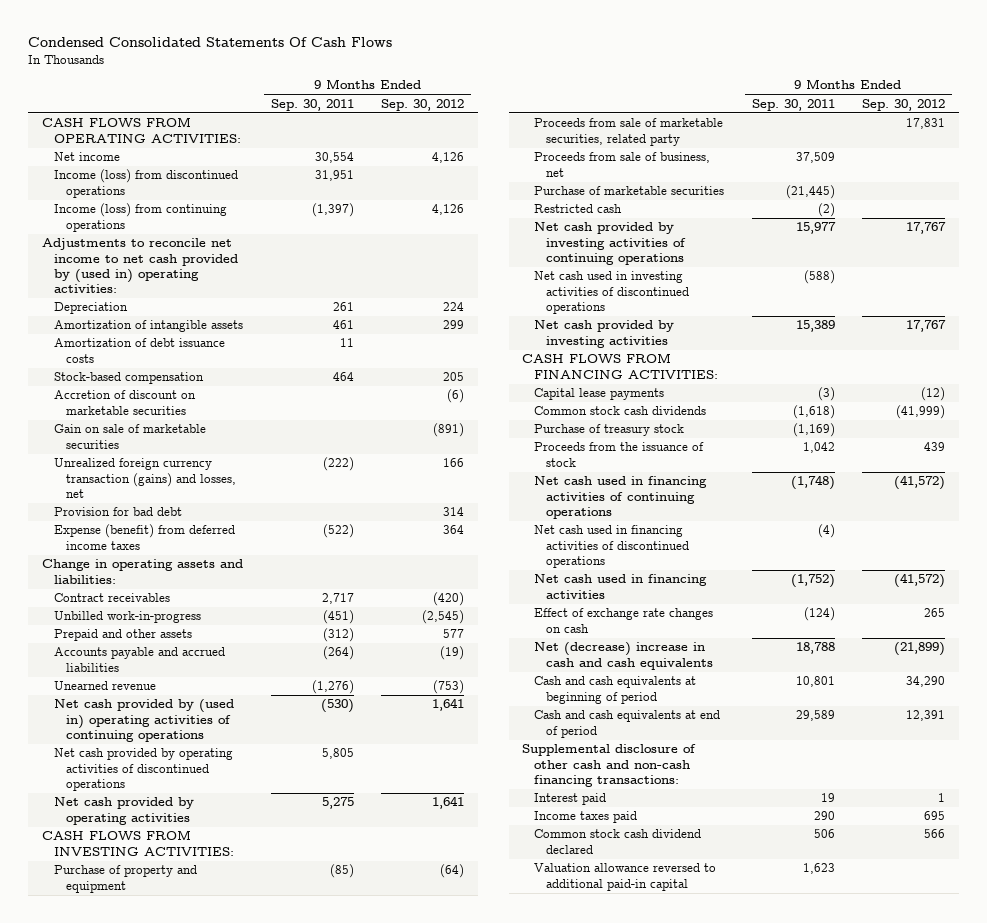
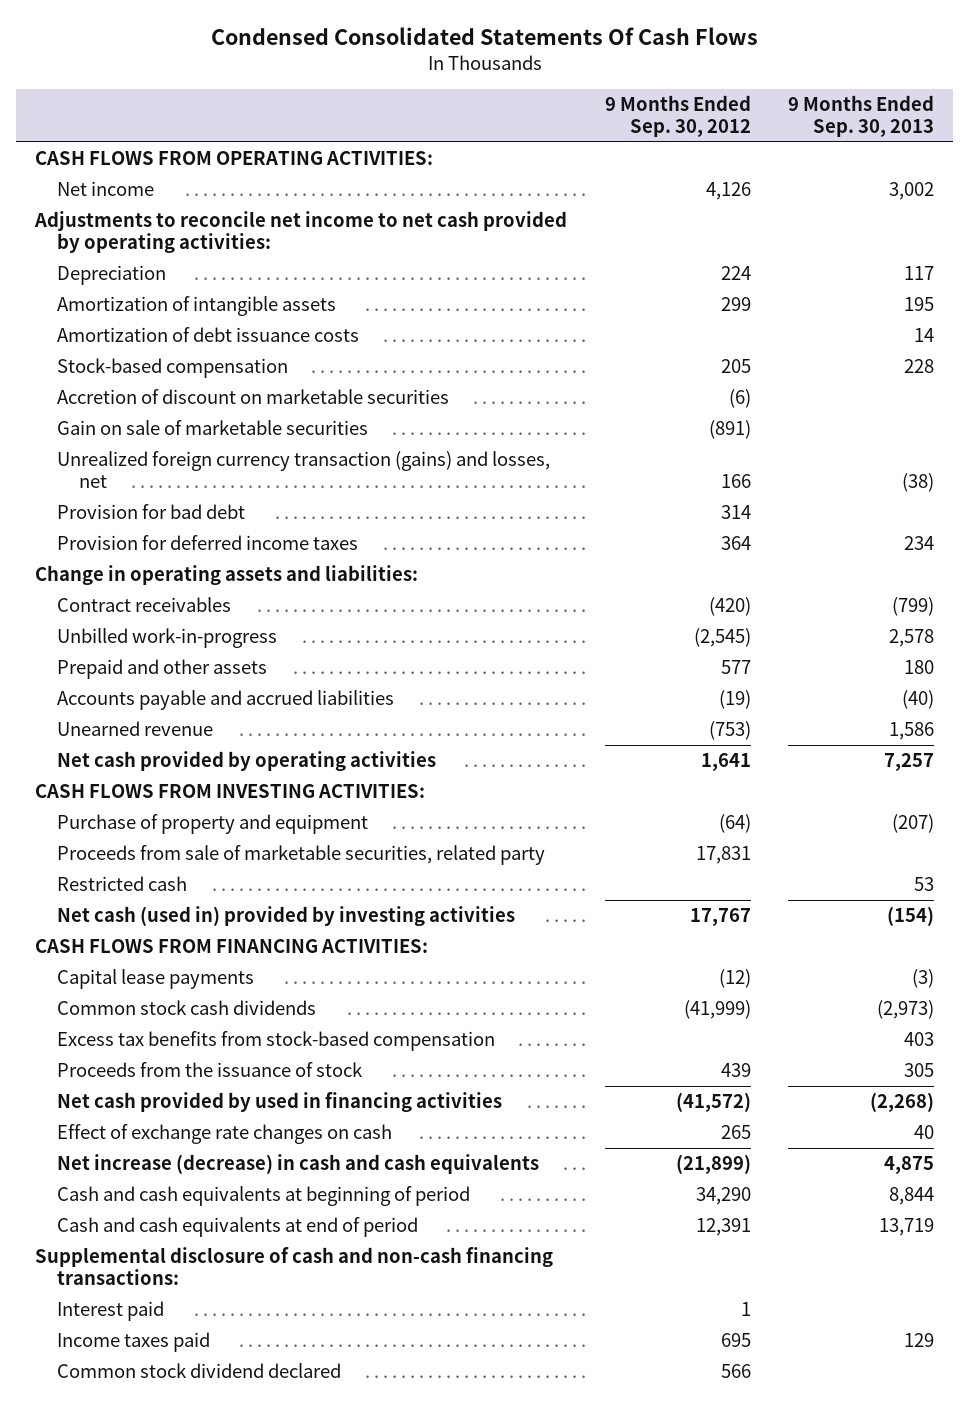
[271,98,355,111] Sep. 30, 2011 -> none
none -> [788,95,935,138] 9 Months Ended Sep. 30, 2013
[53,169,238,198] Income (loss) from discontinued operations -> none
[53,203,227,232] Income (loss) from continuing operations -> none
[41,238,238,294] Adjustments to reconcile net income to net cash provided by (used in) operating activities: -> [34,211,568,254] Adjustments to reconcile net income to net cash provided by operating activities:
[53,524,235,550] Expense (benefit) from deferred income taxes -> [57,535,359,551] Provision for deferred income taxes
[53,699,234,742] Net cash provided by (used in) operating activities of continuing operations -> none
[53,748,233,791] Net cash provided by operating activities of discontinued operations -> none
[534,152,711,177] Proceeds from sale of business, net -> none
[534,186,725,196] Purchase of marketable securities -> none
[534,222,687,265] Net cash provided by investing activities of continuing operations -> none
[534,271,690,314] Net cash used in investing activities of discontinued operations -> none
[534,320,675,348] Net cash provided by investing activities -> [57,906,516,927] Net cash (used in) provided by investing activities
[534,424,685,437] Purchase of treasury stock -> none
none -> [57,1031,496,1052] Excess tax benefits from stock-based compensation
[534,476,708,519] Net cash used in financing activities of continuing operations -> none
[534,525,690,568] Net cash used in financing activities of discontinued operations -> none
[534,574,708,599] Net cash used in financing activities -> [57,1092,503,1113] Net cash provided by used in financing activities
[534,642,714,670] Net (decrease) increase in cash and cash equivalents -> [57,1154,540,1175] Net increase (decrease) in cash and cash equivalents
[522,744,697,787] Supplemental disclosure of other cash and non-cash financing transactions: -> [35,1247,554,1286] Supplemental disclosure of cash and non-cash financing transactions:
[534,863,717,891] Valuation allowance reversed to additional paid-in capital -> none
[534,829,702,854] Common stock cash dividend declared -> [57,1363,342,1379] Common stock dividend declared

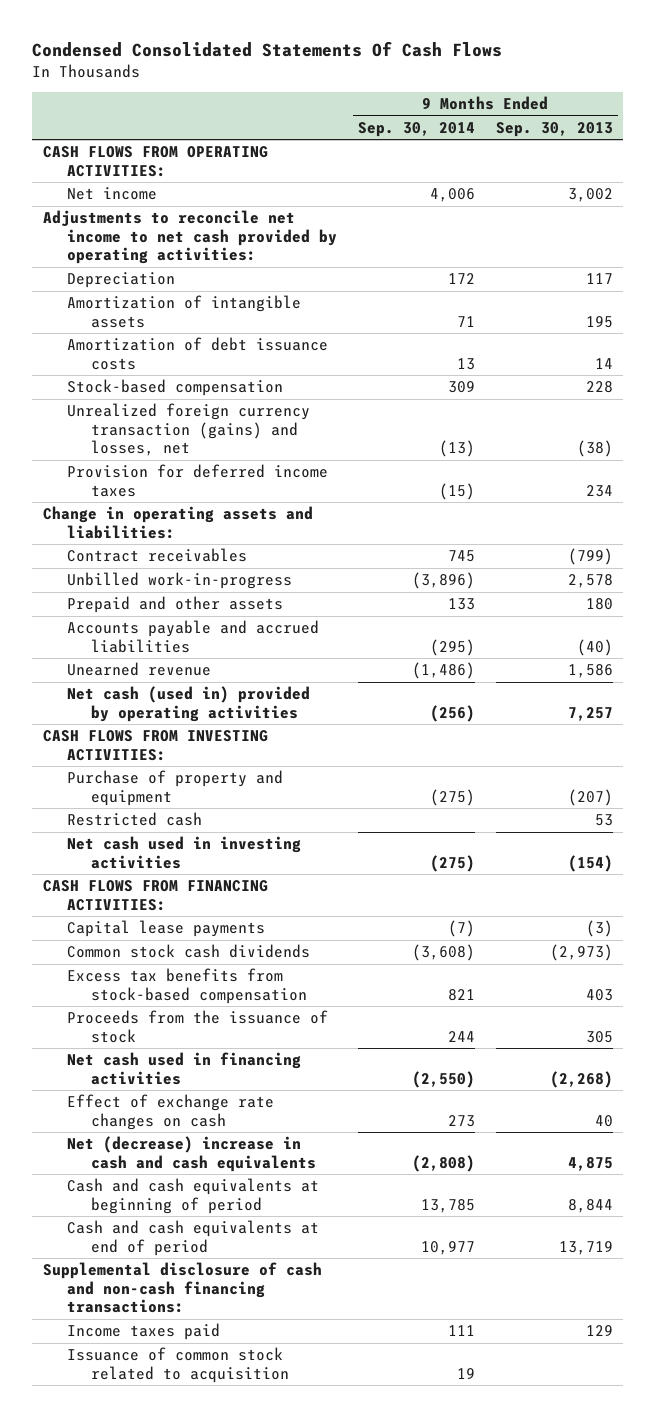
[604,95,751,138] 9 Months Ended Sep. 30, 2012 -> none
none -> [357,122,475,138] Sep. 30, 2014
[57,389,450,405] Accretion of discount on marketable securities -> none
[57,420,369,436] Gain on sale of marketable securities -> none
[57,504,246,520] Provision for bad debt -> none
[57,751,437,772] Net cash provided by operating activities -> [67,686,311,722] Net cash (used in) provided by operating activities
[57,845,546,866] Proceeds from sale of marketable securities, related party -> none
[57,906,516,927] Net cash (used in) provided by investing activities -> [67,836,302,869] Net cash used in investing activities
[57,1092,503,1113] Net cash provided by used in financing activities -> [67,1052,302,1085] Net cash used in financing activities
[57,1154,540,1175] Net increase (decrease) in cash and cash equivalents -> [67,1136,317,1172] Net (decrease) increase in cash and cash equivalents
[57,1301,165,1322] Interest paid -> none
[57,1363,342,1379] Common stock dividend declared -> none
none -> [67,1347,290,1383] Issuance of common stock related to acquisition

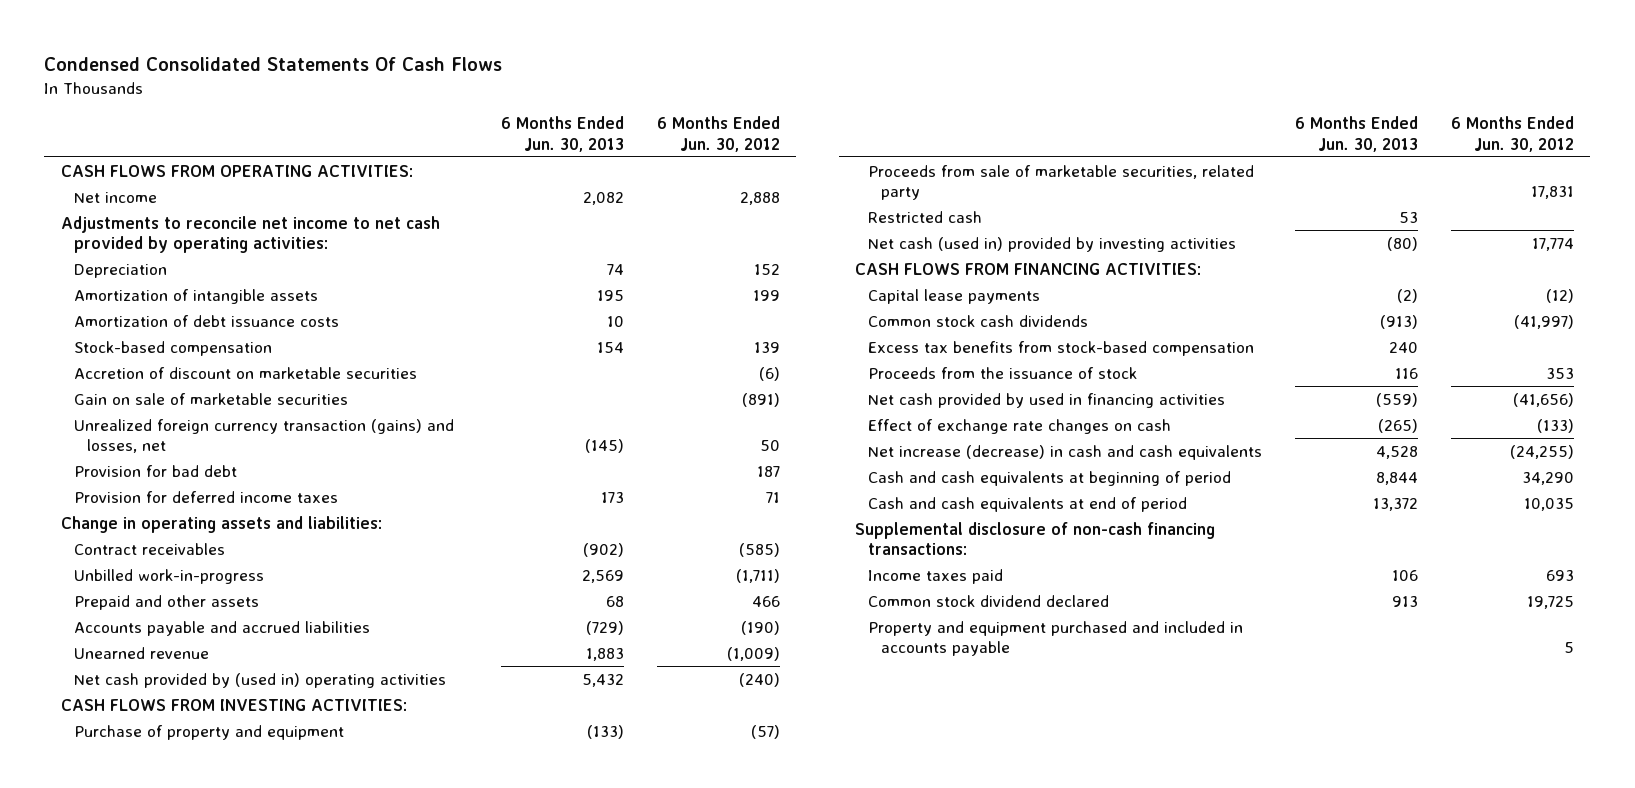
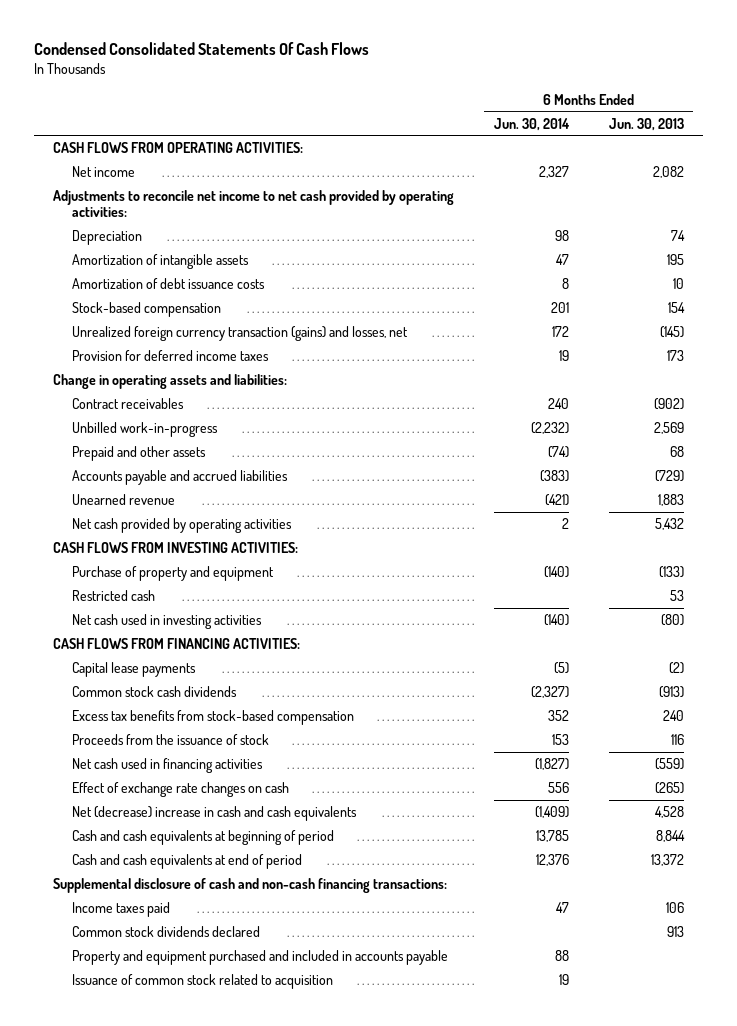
[656,116,780,152] 6 Months Ended Jun. 30, 2012 -> none
none -> [493,117,570,131] Jun. 30, 2014
[74,366,418,379] Accretion of discount on marketable securities -> none
[74,392,349,405] Gain on sale of marketable securities -> none
[74,464,238,477] Provision for bad debt -> none
[74,672,447,688] Net cash provided by (used in) operating activities -> [72,517,293,533] Net cash provided by operating activities
[868,164,1255,201] Proceeds from sale of marketable securities, related party -> none
[868,236,1237,252] Net cash (used in) provided by investing activities -> [72,613,263,629] Net cash used in investing activities
[868,392,1226,408] Net cash provided by used in financing activities -> [72,757,264,773] Net cash used in financing activities
[868,444,1263,460] Net increase (decrease) in cash and cash equivalents -> [72,805,358,821] Net (decrease) increase in cash and cash equivalents
[855,521,1216,556] Supplemental disclosure of non-cash financing transactions: -> [53,877,448,893] Supplemental disclosure of cash and non-cash financing transactions:
[868,594,1110,607] Common stock dividend declared -> [72,925,261,937] Common stock dividends declared
none -> [72,973,334,989] Issuance of common stock related to acquisition

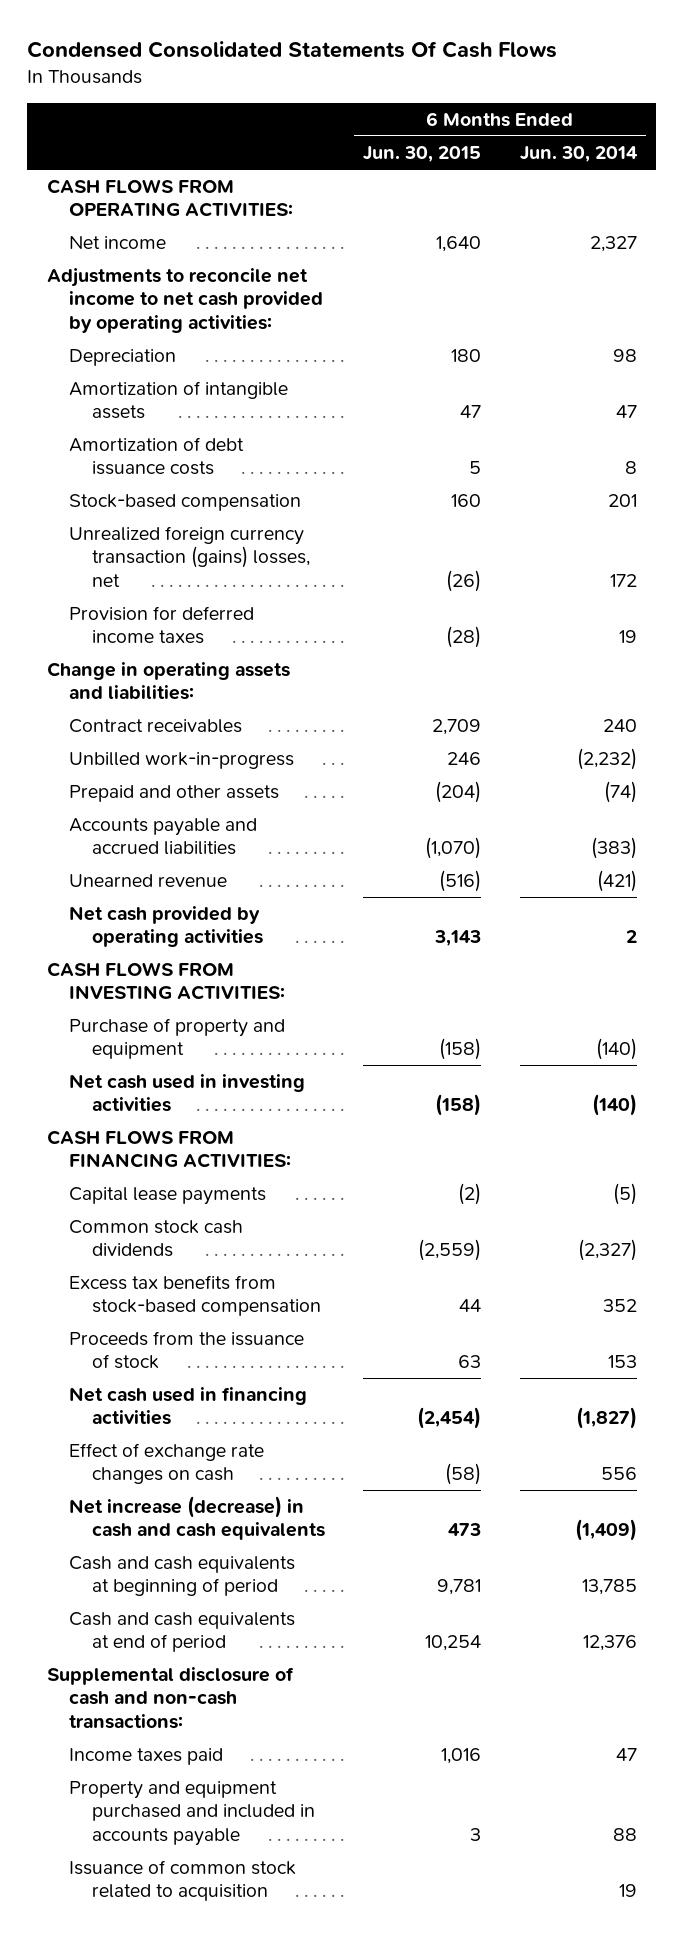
[608,117,684,131] Jun. 30, 2013 -> none
none -> [363,146,482,163] Jun. 30, 2015
[72,325,409,341] Unrealized foreign currency transaction (gains) and losses, net -> [69,526,310,587] Unrealized foreign currency transaction (gains) losses, net
[72,589,156,601] Restricted cash -> none
[72,805,358,821] Net (decrease) increase in cash and cash equivalents -> [69,1496,325,1541] Net increase (decrease) in cash and cash equivalents
[53,877,448,893] Supplemental disclosure of cash and non-cash financing transactions: -> [46,1667,294,1729] Supplemental disclosure of cash and non-cash transactions:
[72,925,261,937] Common stock dividends declared -> none

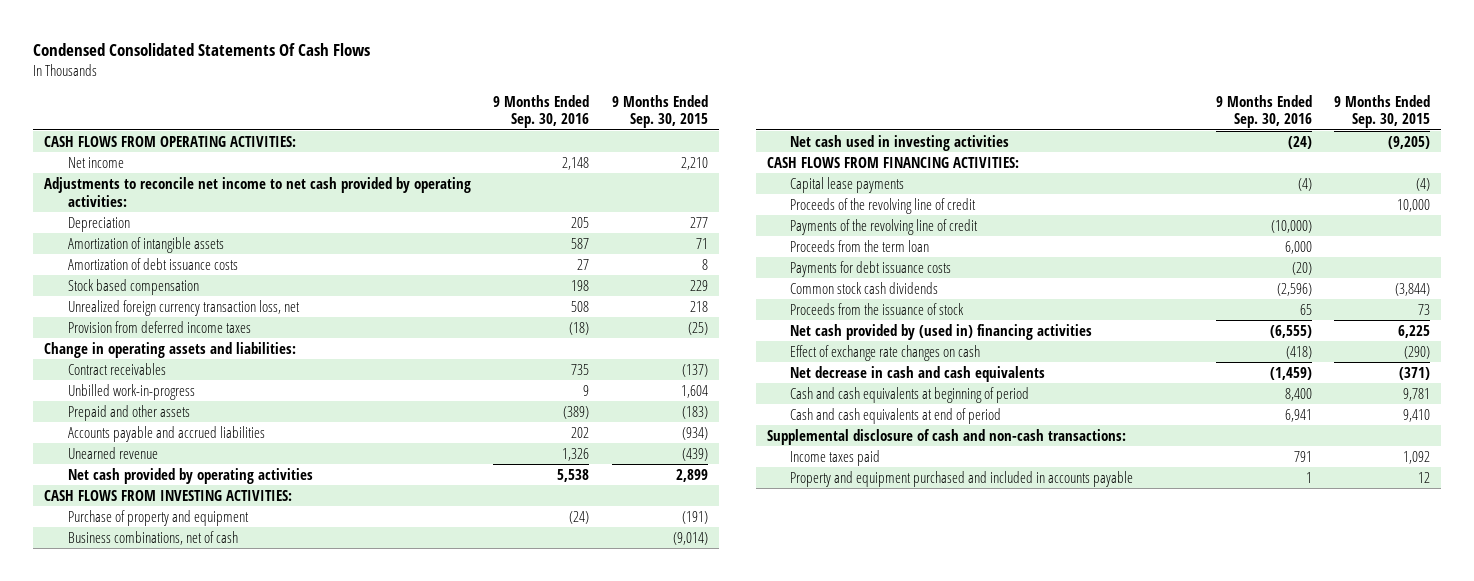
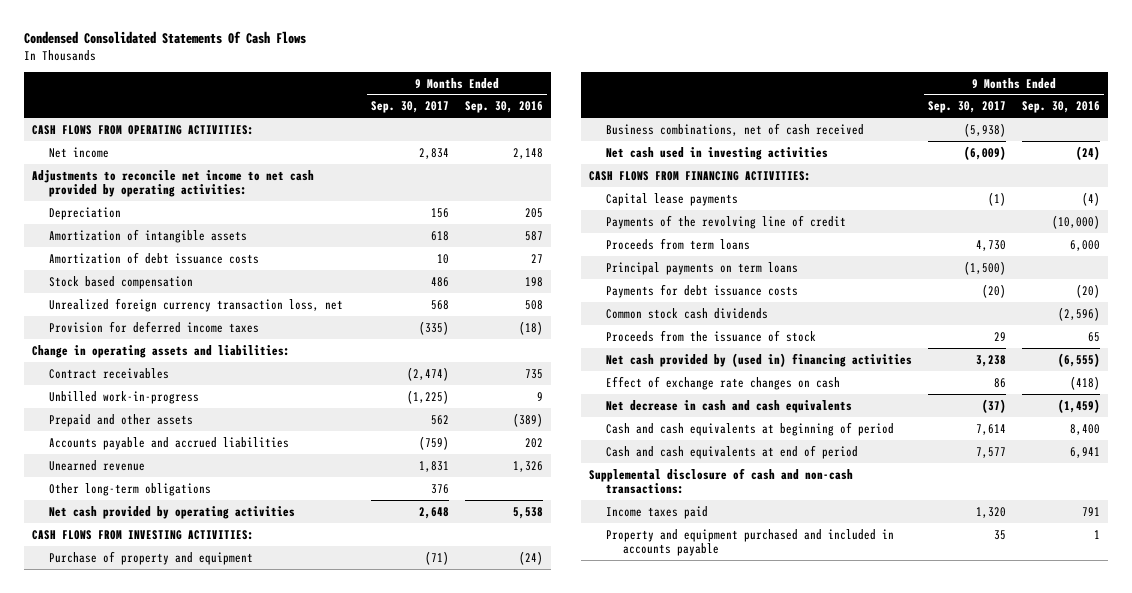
[611,94,708,129] 9 Months Ended Sep. 30, 2015 -> none
none -> [370,101,449,114] Sep. 30, 2017
[67,320,251,333] Provision from deferred income taxes -> [48,320,259,333] Provision for deferred income taxes
none -> [48,482,211,496] Other long-term obligations
[67,530,238,545] Business combinations, net of cash -> [606,122,865,136] Business combinations, net of cash received
[790,197,977,214] Proceeds of the revolving line of credit -> none
[790,239,930,252] Proceeds from the term loan -> [606,237,751,250] Proceeds from term loans
none -> [606,261,799,275] Principal payments on term loans

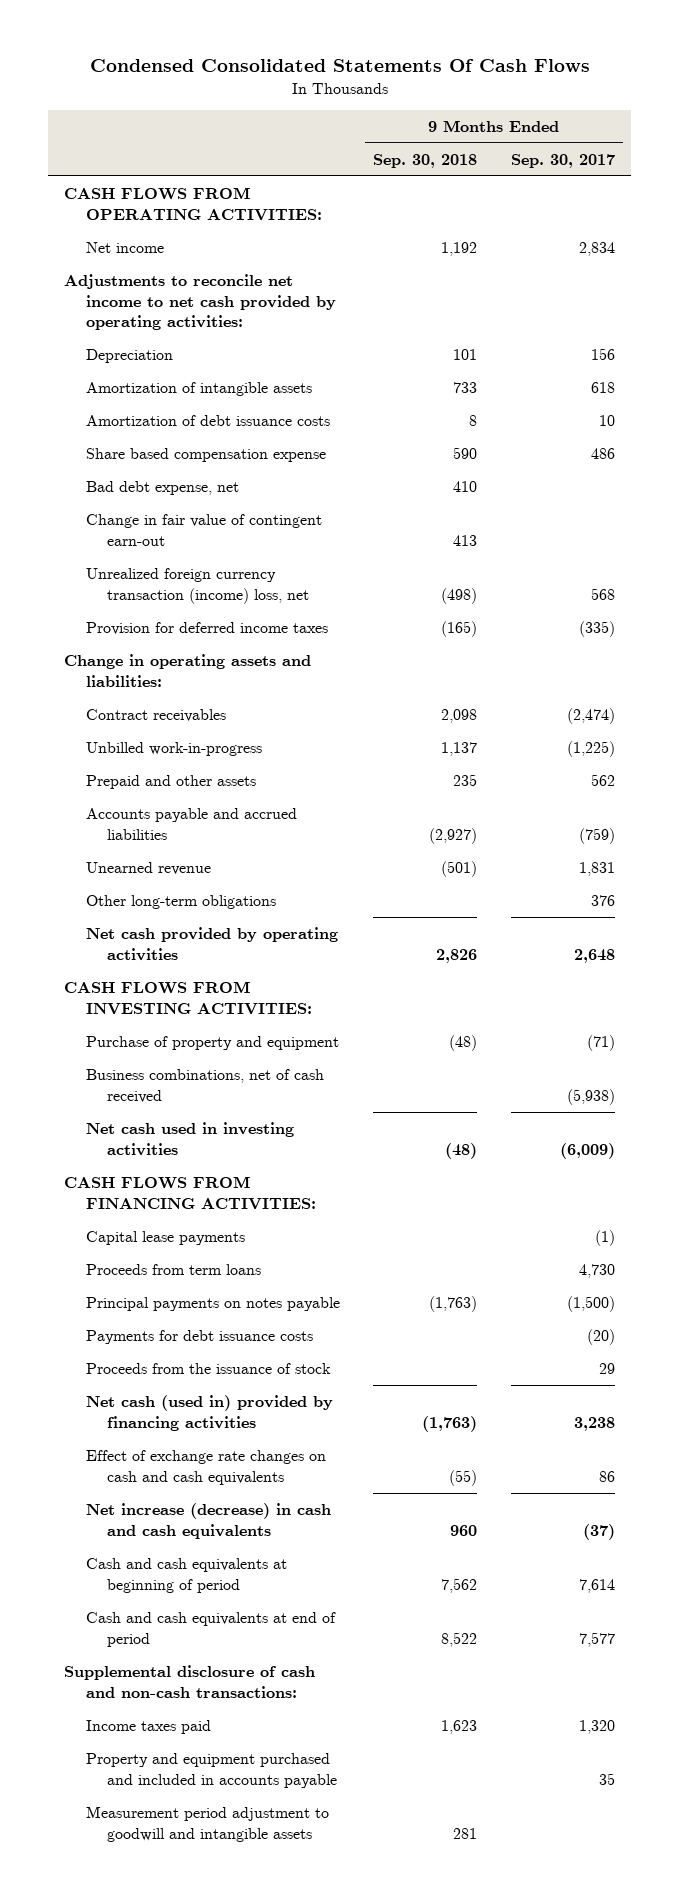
[464,101,543,114] Sep. 30, 2016 -> none
none -> [373,153,478,168] Sep. 30, 2018
[48,275,193,289] Stock based compensation -> [85,447,326,462] Share based compensation expense
none -> [85,480,239,495] Bad debt expense, net
none -> [85,513,322,546] Change in fair value of contingent earn-out
[48,297,343,312] Unrealized foreign currency transaction loss, net -> [85,567,309,604] Unrealized foreign currency transaction (income) loss, net
[606,214,847,229] Payments of the revolving line of credit -> none
[606,261,799,275] Principal payments on term loans -> none
none -> [85,1296,340,1311] Principal payments on notes payable
[606,307,769,319] Common stock cash dividends -> none
[606,352,913,367] Net cash provided by (used in) financing activities -> [85,1394,333,1431] Net cash (used in) provided by financing activities
[606,375,841,390] Effect of exchange rate changes on cash -> [85,1449,326,1485] Effect of exchange rate changes on cash and cash equivalents
[606,399,853,413] Net decrease in cash and cash equivalents -> [85,1502,331,1539] Net increase (decrease) in cash and cash equivalents
none -> [85,1805,329,1842] Measurement period adjustment to goodwill and intangible assets

